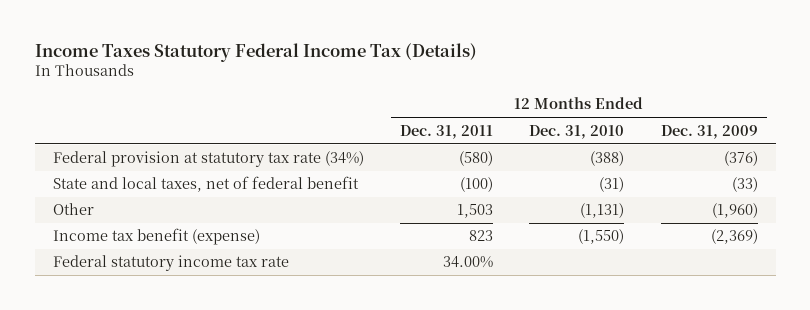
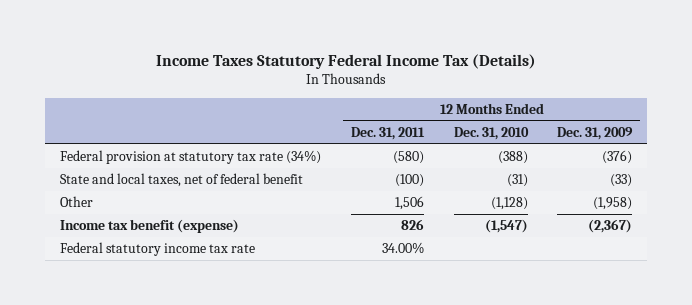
[457,204,494,219] 1,503 -> [394,196,424,211] 1,506
[580,203,625,219] (1,131) -> [490,197,528,211] (1,128)
[711,203,758,219] (1,960) -> [593,197,633,211] (1,958)
[469,230,494,242] 823 -> [400,219,424,231] 826
[578,229,625,245] (1,550) -> [484,219,528,234] (1,547)
[710,229,758,245] (2,369) -> [588,219,633,234] (2,367)

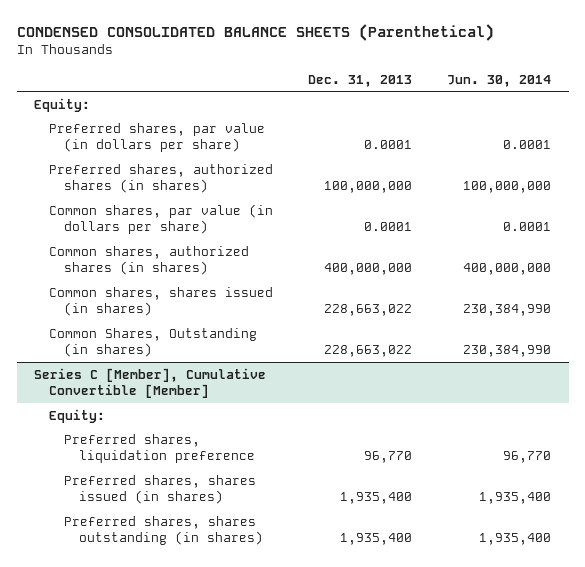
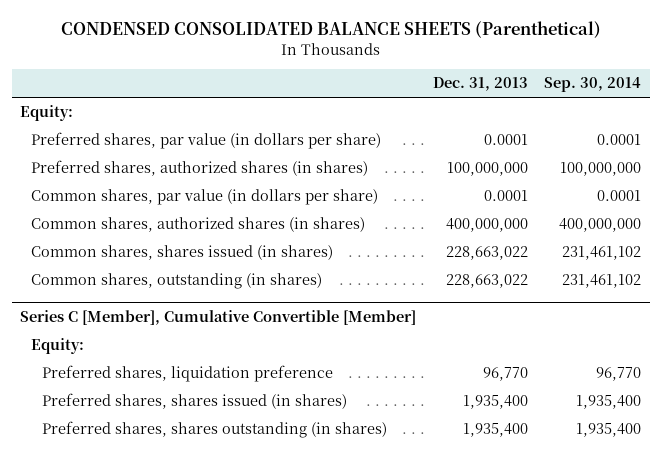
[447,74,552,87] Jun. 30, 2014 -> none
none -> [544,77,642,93] Sep. 30, 2014
[48,327,257,358] Common Shares, Outstanding (in shares) -> [31,273,323,290] Common shares, outstanding (in shares)

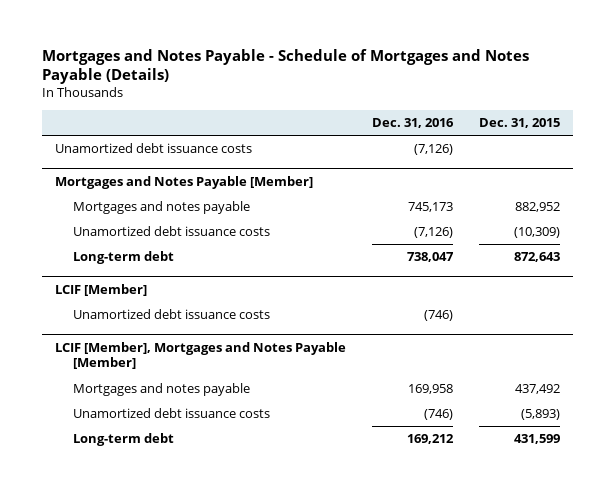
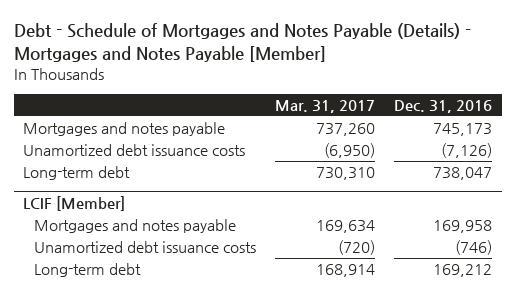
[41,49,529,85] Mortgages and Notes Payable - Schedule of Mortgages and Notes Payable (Details) -> [13,23,471,63] Debt - Schedule of Mortgages and Notes Payable (Details) - Mortgages and Notes Payable [Member]
[479,117,561,128] Dec. 31, 2015 -> none
none -> [275,100,376,114] Mar. 31, 2017
[54,143,252,154] Unamortized debt issuance costs -> none
[54,175,313,189] Mortgages and Notes Payable [Member] -> none
[73,309,271,320] Unamortized debt issuance costs -> none
[54,341,346,370] LCIF [Member], Mortgages and Notes Payable [Member] -> none

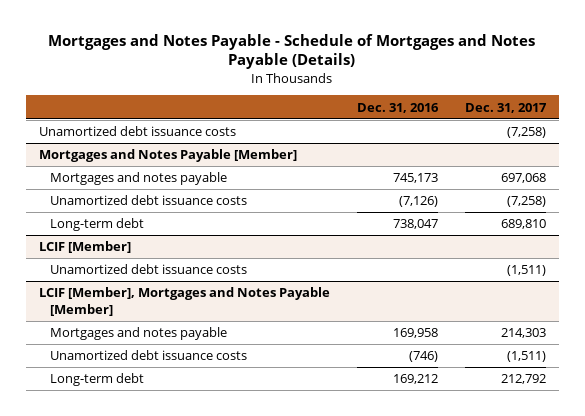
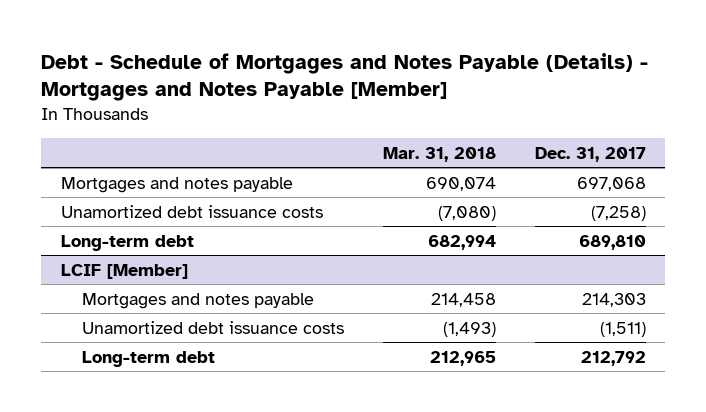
[48,33,536,70] Mortgages and Notes Payable - Schedule of Mortgages and Notes Payable (Details) -> [41,52,649,102] Debt - Schedule of Mortgages and Notes Payable (Details) - Mortgages and Notes Payable [Member]
[356,102,439,113] Dec. 31, 2016 -> none
none -> [382,146,496,162] Mar. 31, 2018
[39,126,237,137] Unamortized debt issuance costs -> none
[39,149,298,163] Mortgages and Notes Payable [Member] -> none
[50,264,248,275] Unamortized debt issuance costs -> none
[39,287,331,316] LCIF [Member], Mortgages and Notes Payable [Member] -> none

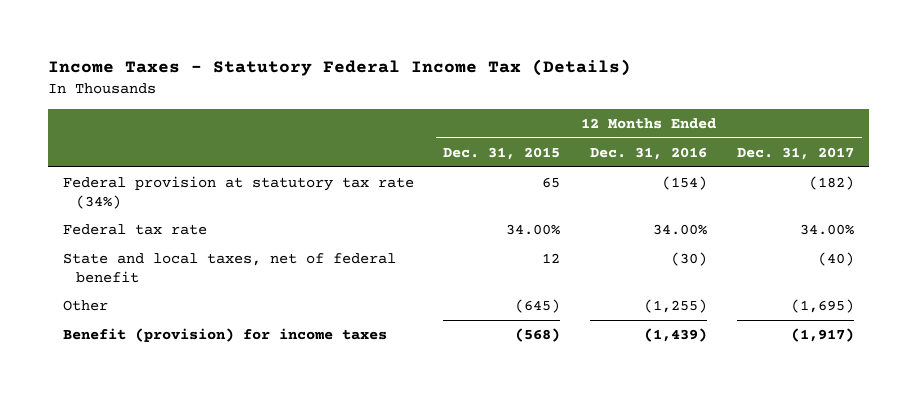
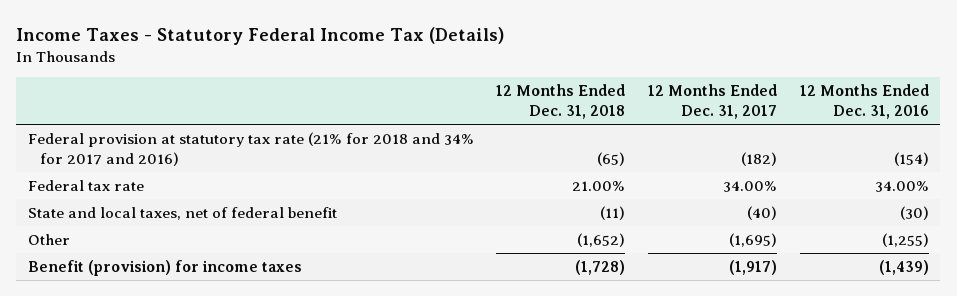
[443,146,561,160] Dec. 31, 2015 -> none
none -> [496,84,626,119] 12 Months Ended Dec. 31, 2018
[62,175,414,209] Federal provision at statutory tax rate (34%) -> [27,131,474,166] Federal provision at statutory tax rate (21% for 2018 and 34% for 2017 and 2016)

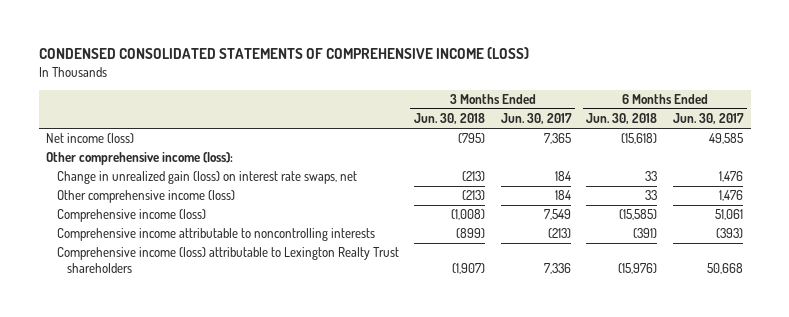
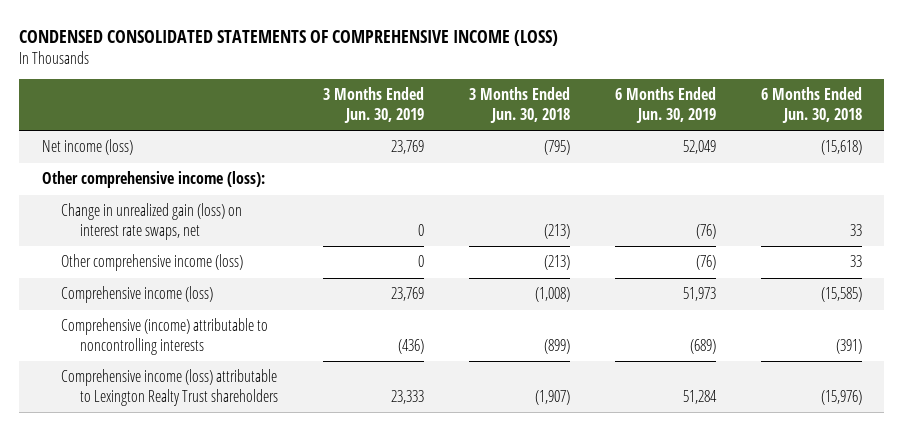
[500,113,572,125] Jun. 30, 2017 -> none
[672,113,744,125] Jun. 30, 2017 -> none
none -> [322,87,424,124] 3 Months Ended Jun. 30, 2019
none -> [614,87,716,124] 6 Months Ended Jun. 30, 2019
[56,228,375,242] Comprehensive income attributable to noncontrolling interests -> [60,318,268,355] Comprehensive (income) attributable to noncontrolling interests

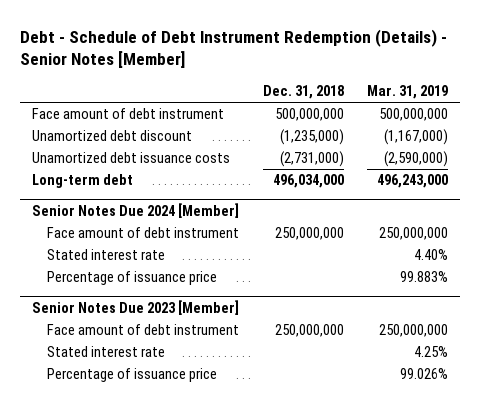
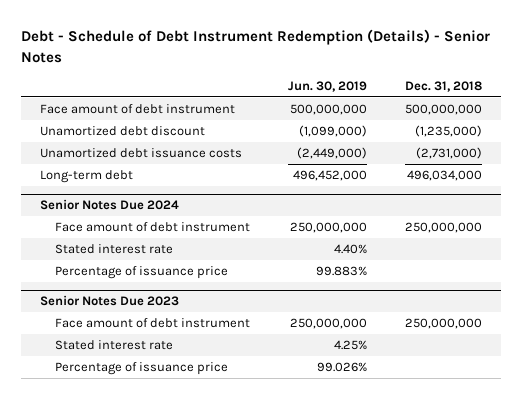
[20,28,448,69] Debt - Schedule of Debt Instrument Redemption (Details) - Senior Notes [Member] -> [21,29,491,63] Debt - Schedule of Debt Instrument Redemption (Details) - Senior Notes
[367,85,449,100] Mar. 31, 2019 -> none
none -> [288,80,368,92] Jun. 30, 2019
[31,202,239,218] Senior Notes Due 2024 [Member] -> [40,199,180,211] Senior Notes Due 2024
[31,299,239,315] Senior Notes Due 2023 [Member] -> [40,295,180,307] Senior Notes Due 2023

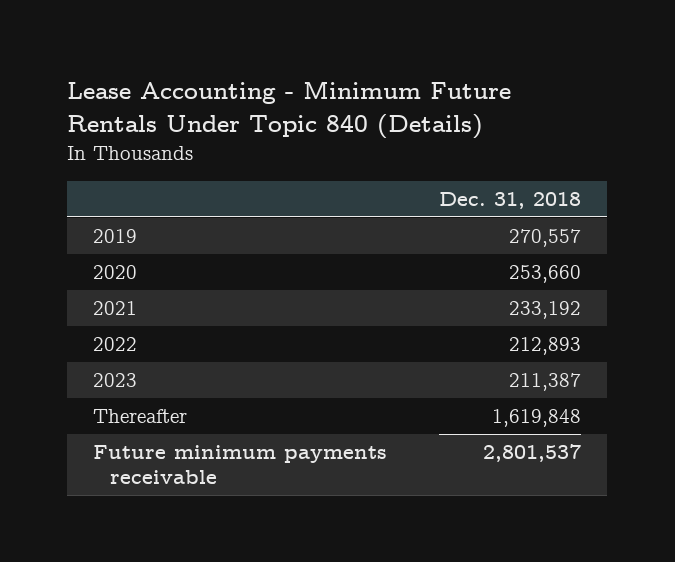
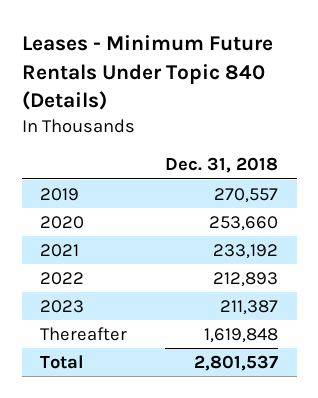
[67,81,512,139] Lease Accounting - Minimum Future Rentals Under Topic 840 (Details) -> [21,35,273,111] Leases - Minimum Future Rentals Under Topic 840 (Details)
[93,445,388,484] Future minimum payments receivable -> [40,354,85,369] Total

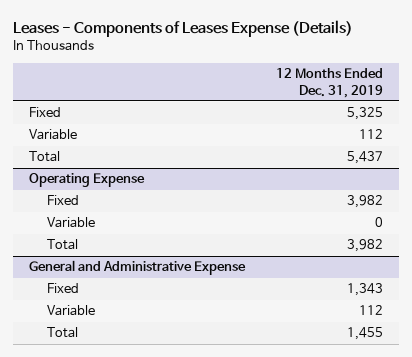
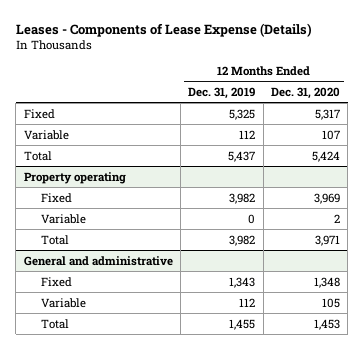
[13,19,354,37] Leases - Components of Leases Expense (Details) -> [15,22,312,37] Leases - Components of Lease Expense (Details)
none -> [270,87,340,100] Dec. 31, 2020
[28,173,145,188] Operating Expense -> [23,171,126,184] Property operating
[28,260,246,276] General and Administrative Expense -> [23,255,173,266] General and administrative

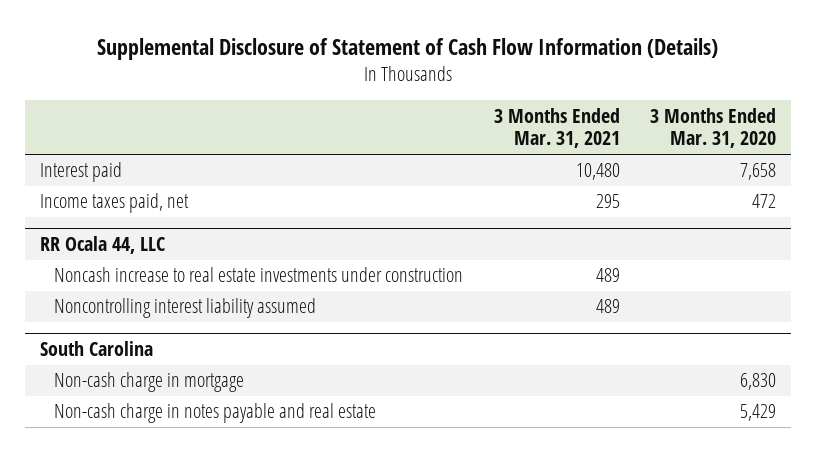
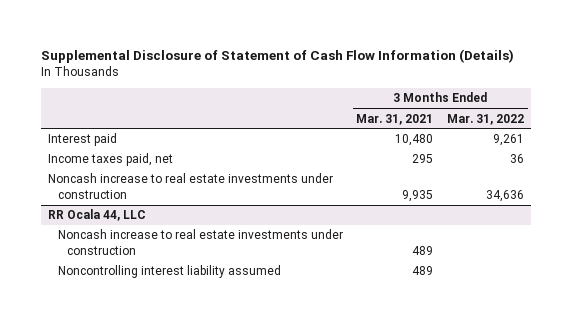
[649,107,776,149] 3 Months Ended Mar. 31, 2020 -> none
none -> [447,113,525,125] Mar. 31, 2022
none -> [48,173,334,199] Noncash increase to real estate investments under construction
[40,340,154,356] South Carolina -> none
[54,372,245,393] Non-cash charge in mortgage -> none
[54,403,377,424] Non-cash charge in notes payable and real estate -> none

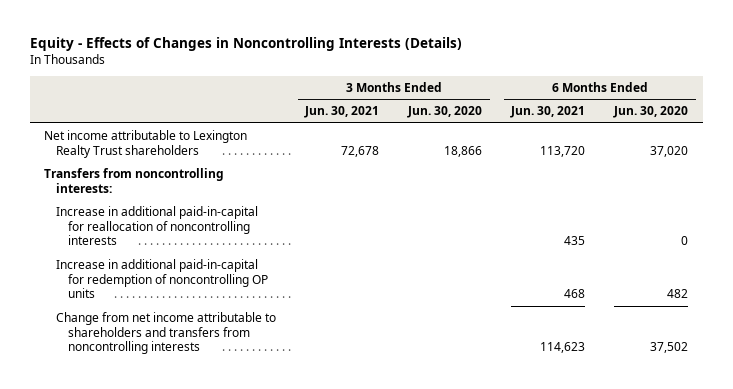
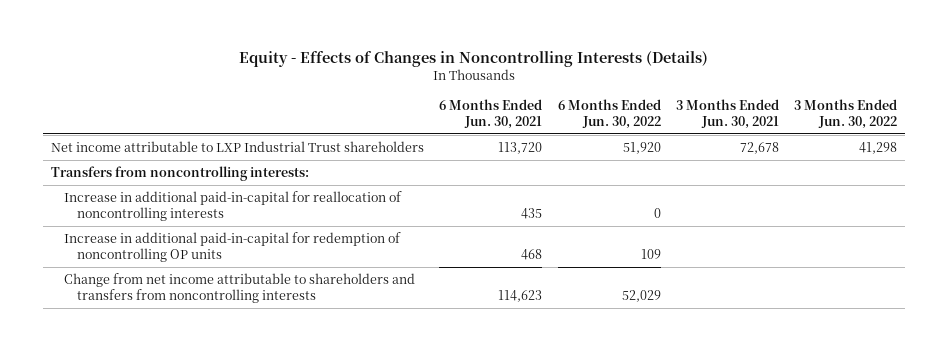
[407,106,483,119] Jun. 30, 2020 -> none
[613,106,689,119] Jun. 30, 2020 -> none
none -> [557,98,661,130] 6 Months Ended Jun. 30, 2022
none -> [794,98,898,130] 3 Months Ended Jun. 30, 2022
[44,129,248,158] Net income attributable to Lexington Realty Trust shareholders -> [51,140,425,152] Net income attributable to LXP Industrial Trust shareholders

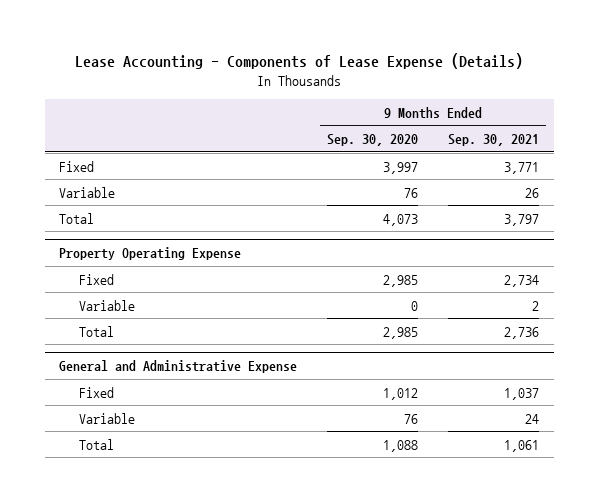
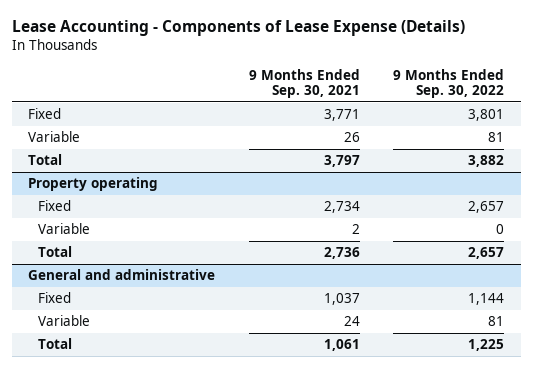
[327,134,419,147] Sep. 30, 2020 -> none
none -> [393,68,505,99] 9 Months Ended Sep. 30, 2022
[59,247,242,261] Property Operating Expense -> [28,177,159,192] Property operating
[59,360,298,374] General and Administrative Expense -> [28,269,216,281] General and administrative

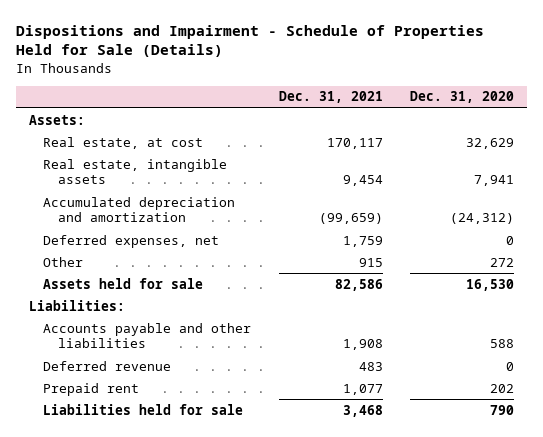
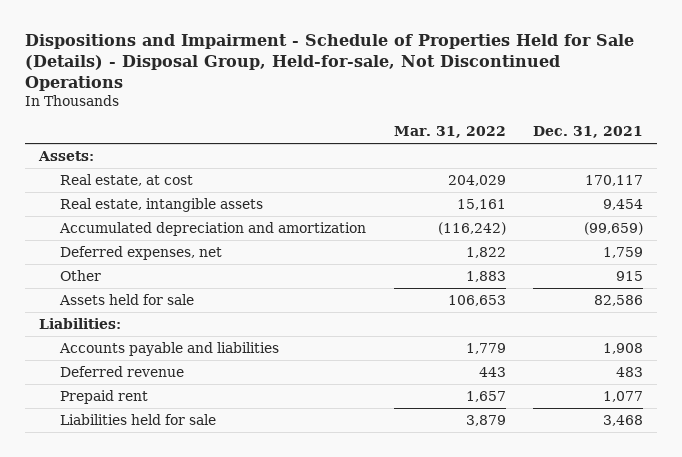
[15,24,484,58] Dispositions and Impairment - Schedule of Properties Held for Sale (Details) -> [25,34,635,91] Dispositions and Impairment - Schedule of Properties Held for Sale (Details) - Disposal Group, Held-for-sale, Not Discontinued Operations
[409,91,514,104] Dec. 31, 2020 -> none
none -> [393,126,506,139] Mar. 31, 2022
[43,322,252,349] Accounts payable and other liabilities -> [58,341,279,356] Accounts payable and liabilities

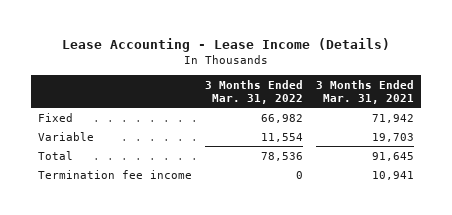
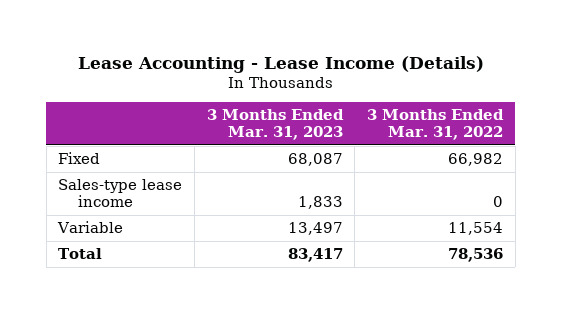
[316,79,415,104] 3 Months Ended Mar. 31, 2021 -> none
none -> [206,109,344,141] 3 Months Ended Mar. 31, 2023
none -> [58,179,183,207] Sales-type lease income
[37,169,192,179] Termination fee income -> none

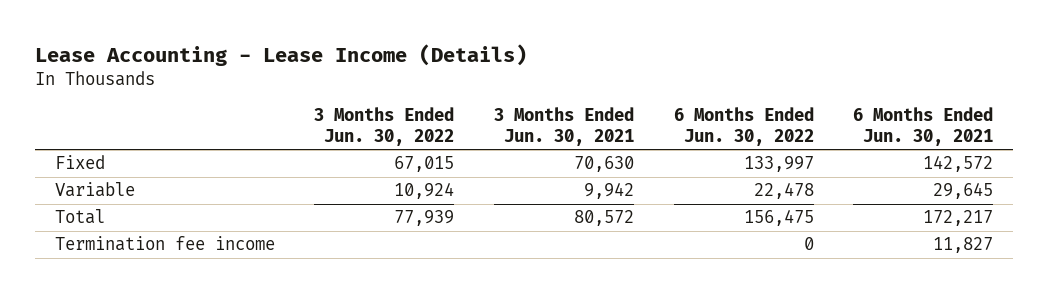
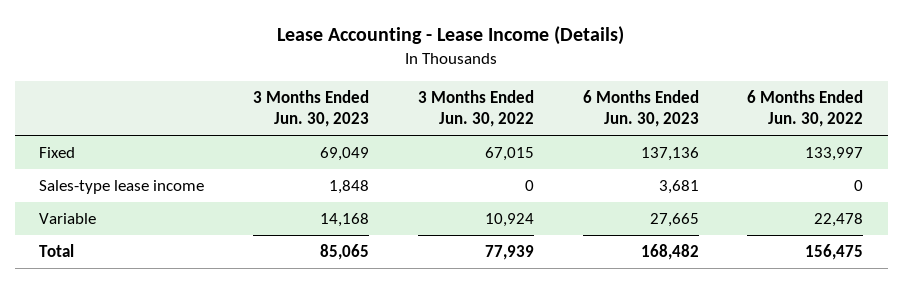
[494,107,635,146] 3 Months Ended Jun. 30, 2021 -> none
[853,107,994,146] 6 Months Ended Jun. 30, 2021 -> none
none -> [252,89,369,128] 3 Months Ended Jun. 30, 2023
none -> [582,89,699,128] 6 Months Ended Jun. 30, 2023
none -> [39,179,205,194] Sales-type lease income
[54,236,275,252] Termination fee income -> none

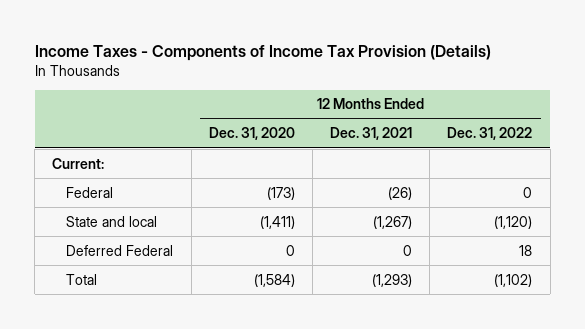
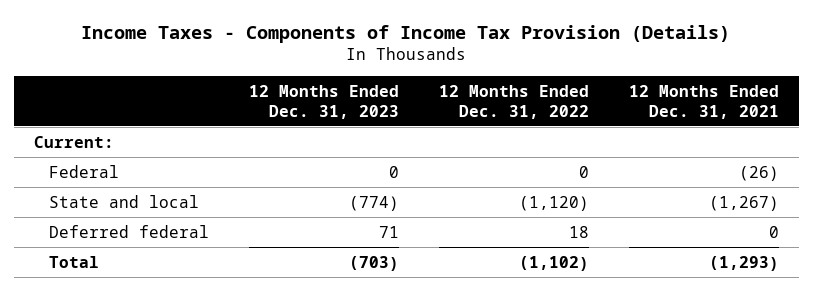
[208,127,295,141] Dec. 31, 2020 -> none
none -> [248,85,399,119] 12 Months Ended Dec. 31, 2023
[66,244,174,256] Deferred Federal -> [48,224,209,238] Deferred federal

